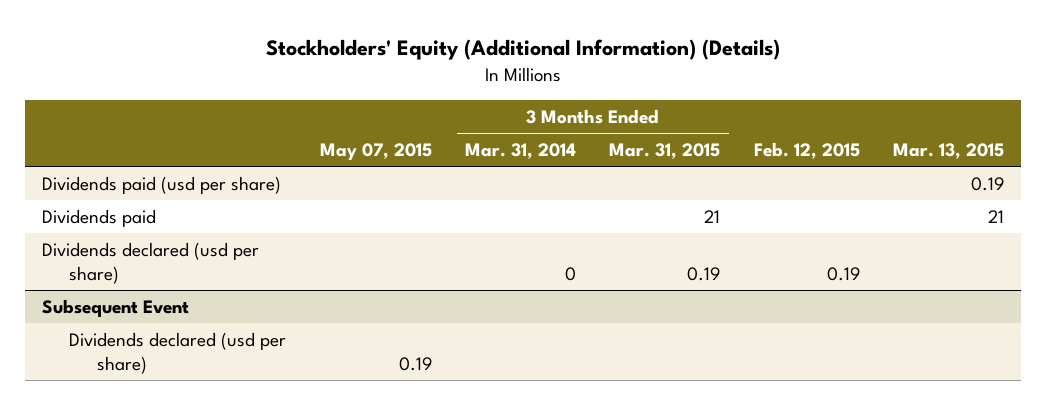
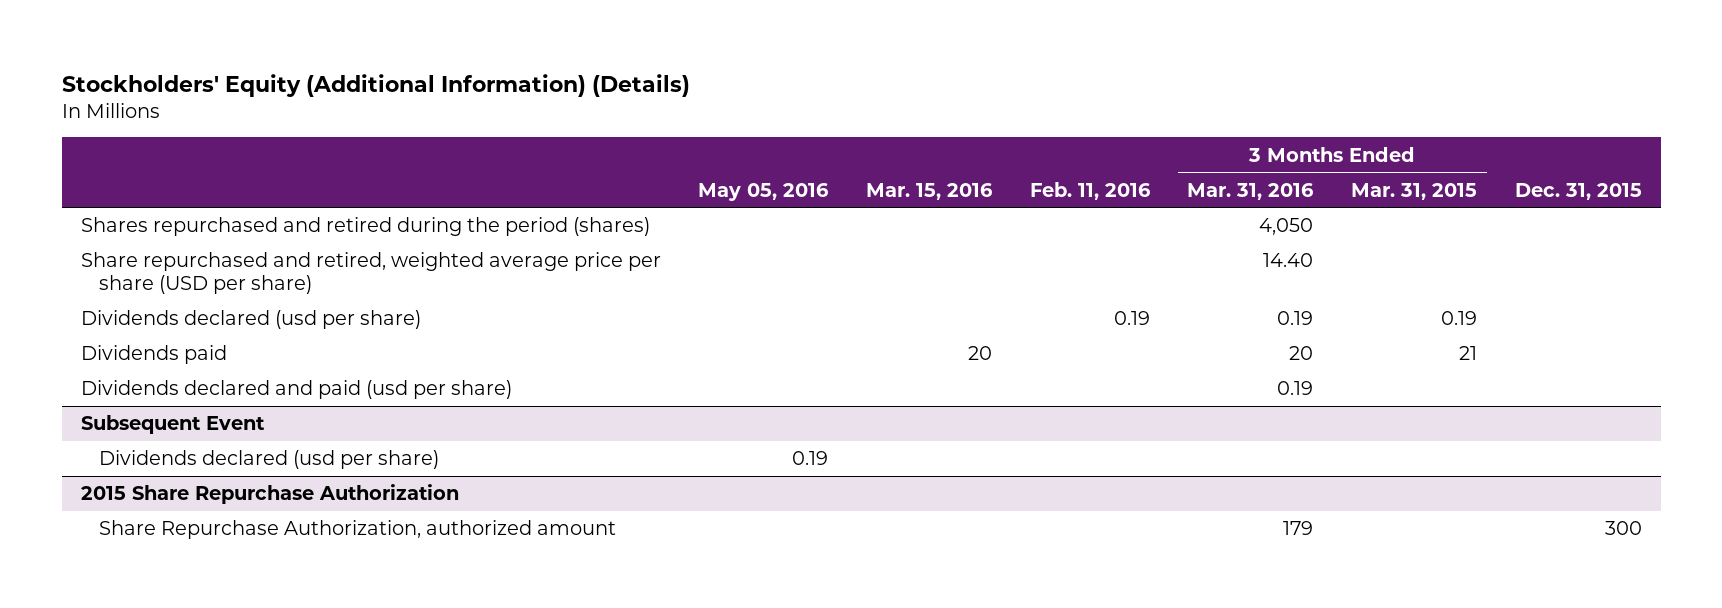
[319,142,432,160] May 07, 2015 -> none
[465,142,577,159] Mar. 31, 2014 -> none
[753,141,860,159] Feb. 12, 2015 -> none
[893,142,1005,159] Mar. 13, 2015 -> none
none -> [698,182,830,201] May 05, 2016
none -> [866,182,994,200] Mar. 15, 2016
none -> [1029,181,1151,200] Feb. 11, 2016
none -> [1187,182,1315,200] Mar. 31, 2016
none -> [1514,182,1642,200] Dec. 31, 2015
[41,175,281,194] Dividends paid (usd per share) -> none
none -> [80,217,650,237] Shares repurchased and retired during the period (shares)
none -> [80,252,661,294] Share repurchased and retired, weighted average price per share (USD per share)
[41,208,156,227] Dividends paid -> [80,345,227,365] Dividends paid
none -> [80,380,512,400] Dividends declared and paid (usd per share)
none -> [80,484,459,505] 2015 Share Repurchase Authorization
none -> [98,520,616,540] Share Repurchase Authorization, authorized amount

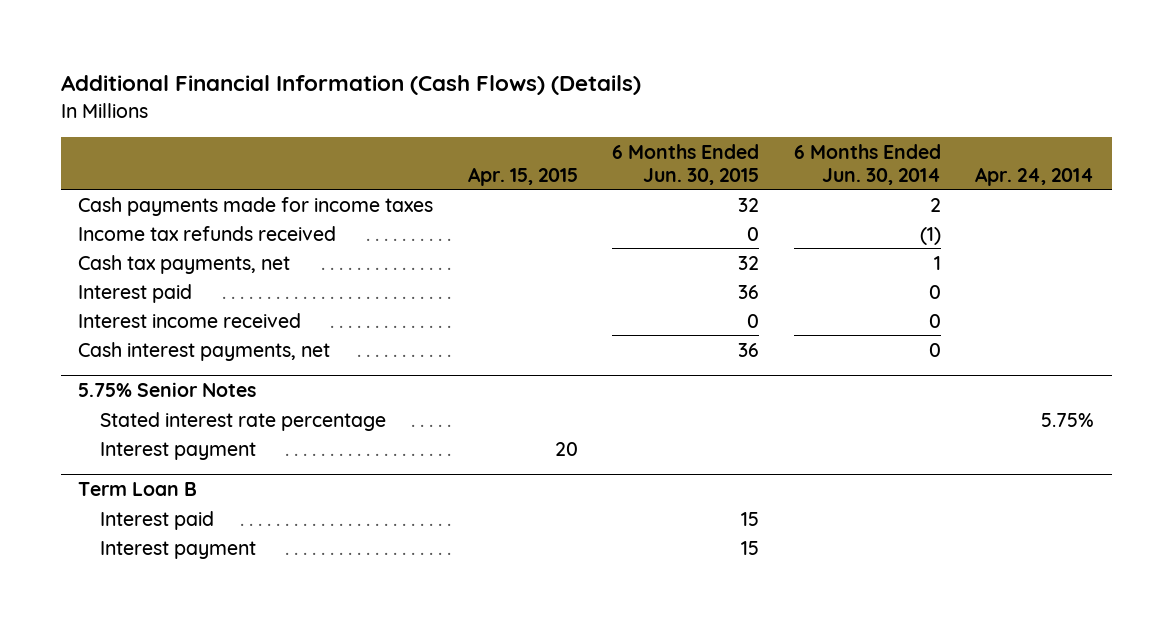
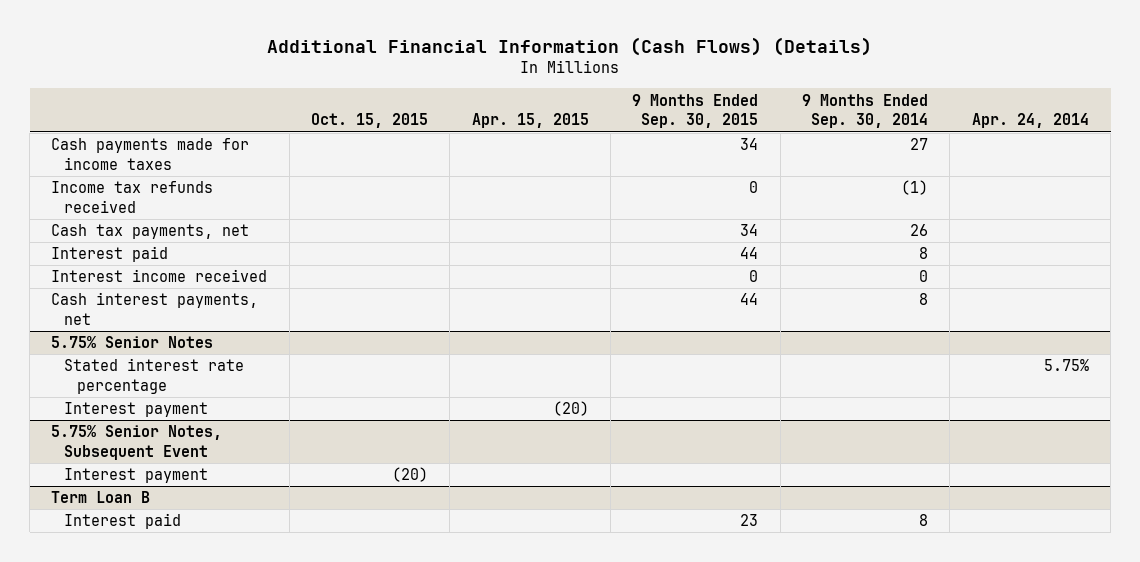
[612,143,760,185] 6 Months Ended Jun. 30, 2015 -> none
[793,143,941,185] 6 Months Ended Jun. 30, 2014 -> none
none -> [311,113,429,129] Oct. 15, 2015
none -> [632,93,759,129] 9 Months Ended Sep. 30, 2015
none -> [802,93,929,129] 9 Months Ended Sep. 30, 2014
[554,441,578,456] 20 -> [552,401,589,417] (20)
none -> [51,425,223,460] 5.75% Senior Notes, Subsequent Event
none -> [64,468,209,484] Interest payment
[99,540,256,559] Interest payment -> none

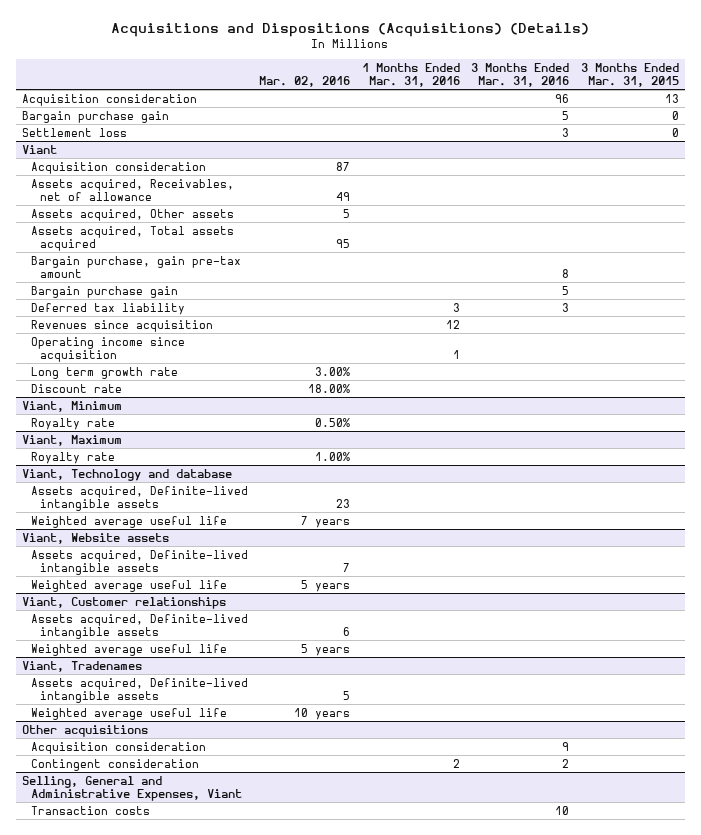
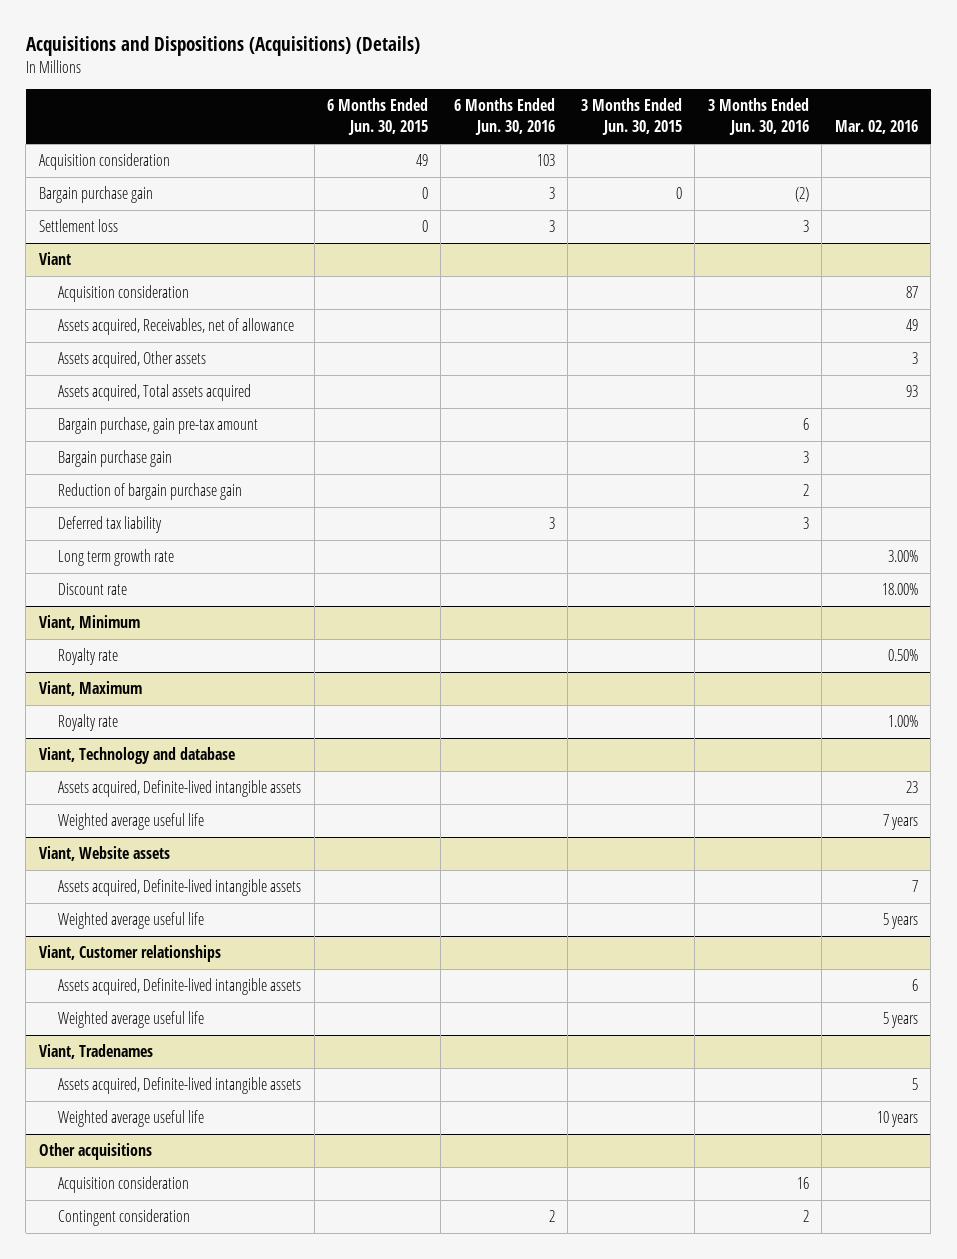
[361,63,460,88] 1 Months Ended Mar. 31, 2016 -> none
[471,63,570,88] 3 Months Ended Mar. 31, 2016 -> none
[580,63,679,88] 3 Months Ended Mar. 31, 2015 -> none
none -> [326,98,428,136] 6 Months Ended Jun. 30, 2015
none -> [453,98,555,136] 6 Months Ended Jun. 30, 2016
none -> [580,98,682,136] 3 Months Ended Jun. 30, 2015
none -> [707,98,809,136] 3 Months Ended Jun. 30, 2016
[343,208,351,218] 5 -> [911,352,918,365] 3
[336,238,351,248] 95 -> [905,385,918,398] 93
none -> [58,483,243,501] Reduction of bargain purchase gain
[30,319,213,332] Revenues since acquisition -> none
[30,336,185,362] Operating income since acquisition -> none
[21,775,242,801] Selling, General and Administrative Expenses, Viant -> none
[30,805,150,815] Transaction costs -> none

